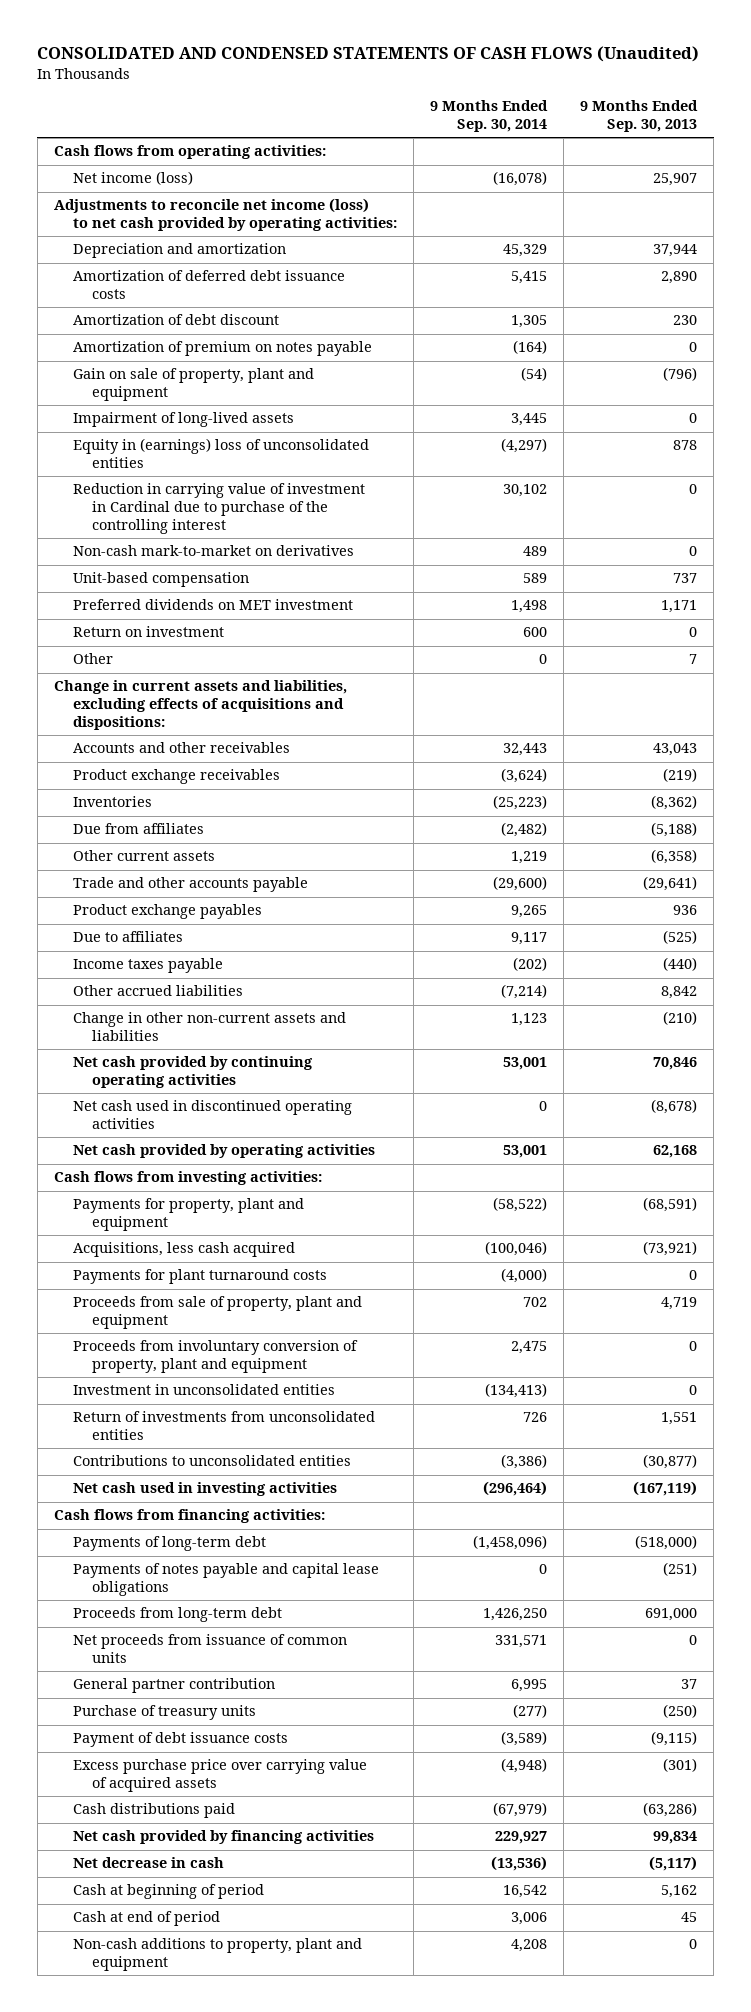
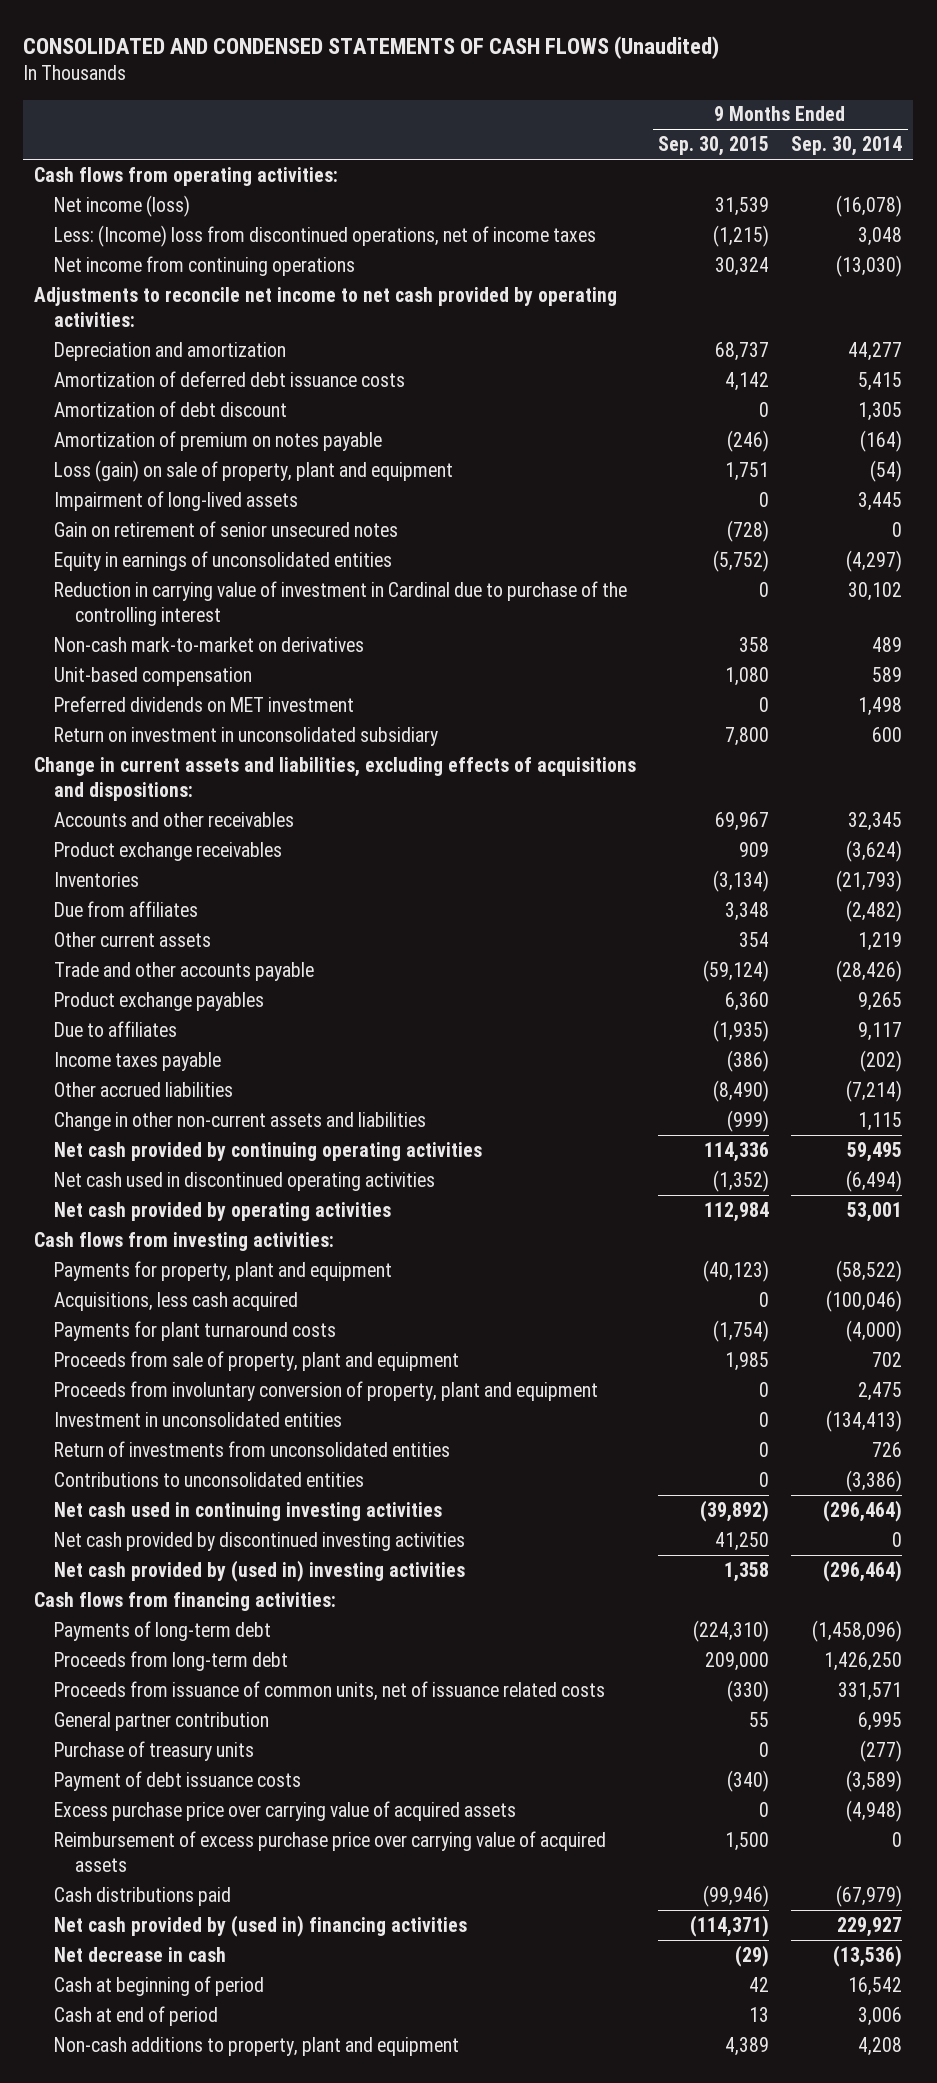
[579,100,698,133] 9 Months Ended Sep. 30, 2013 -> none
none -> [658,136,770,157] Sep. 30, 2015
none -> [54,224,597,247] Less: (Income) loss from discontinued operations, net of income taxes
none -> [54,255,356,276] Net income from continuing operations
[53,198,397,232] Adjustments to reconcile net income (loss) to net cash provided by operating activities: -> [34,286,618,327] Adjustments to reconcile net income to net cash provided by operating activities:
[502,244,547,258] 45,329 -> [848,341,903,361] 44,277
[72,368,314,402] Gain on sale of property, plant and equipment -> [54,459,454,482] Loss (gain) on sale of property, plant and equipment
none -> [54,520,399,537] Gain on retirement of senior unsecured notes
[72,438,369,469] Equity in (earnings) loss of unconsolidated entities -> [54,550,393,571] Equity in earnings of unconsolidated entities
[72,653,113,665] Other -> none
[72,626,224,638] Return on investment -> [54,726,439,746] Return on investment in unconsolidated subsidiary
[502,743,547,757] 32,443 -> [848,811,903,831] 32,345
[492,795,547,811] (25,223) -> [836,869,903,892] (21,793)
[492,876,547,892] (29,600) -> [836,959,903,982] (28,426)
[510,1013,547,1027] 1,123 -> [858,1111,903,1131] 1,115
[502,1057,547,1071] 53,001 -> [847,1141,903,1162] 59,495
[538,1101,547,1112] 0 -> [846,1169,903,1192] (6,494)
none -> [54,1501,443,1521] Net cash used in continuing investing activities
none -> [54,1531,466,1551] Net cash provided by discontinued investing activities
[72,1482,337,1497] Net cash used in investing activities -> [54,1559,466,1582] Net cash provided by (used in) investing activities
[72,1563,379,1597] Payments of notes payable and capital lease obligations -> none
[72,1634,347,1664] Net proceeds from issuance of common units -> [54,1680,606,1701] Proceeds from issuance of common units, net of issuance related costs
none -> [54,1830,607,1872] Reimbursement of excess purchase price over carrying value of acquired assets
[72,1830,374,1845] Net cash provided by financing activities -> [54,1914,468,1937] Net cash provided by (used in) financing activities

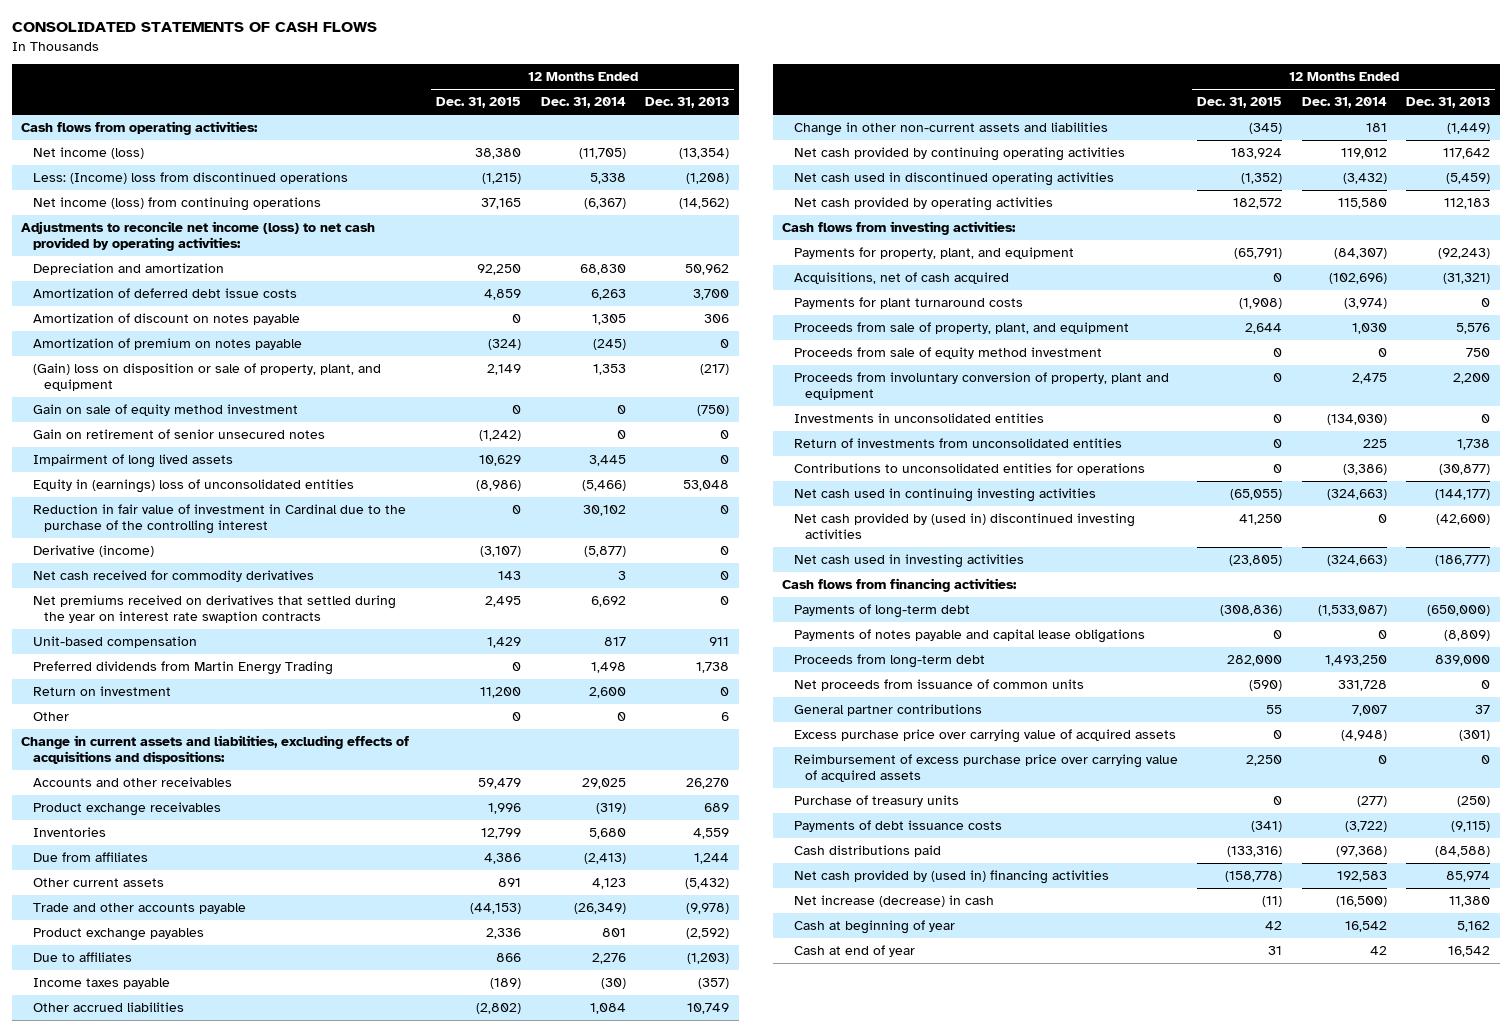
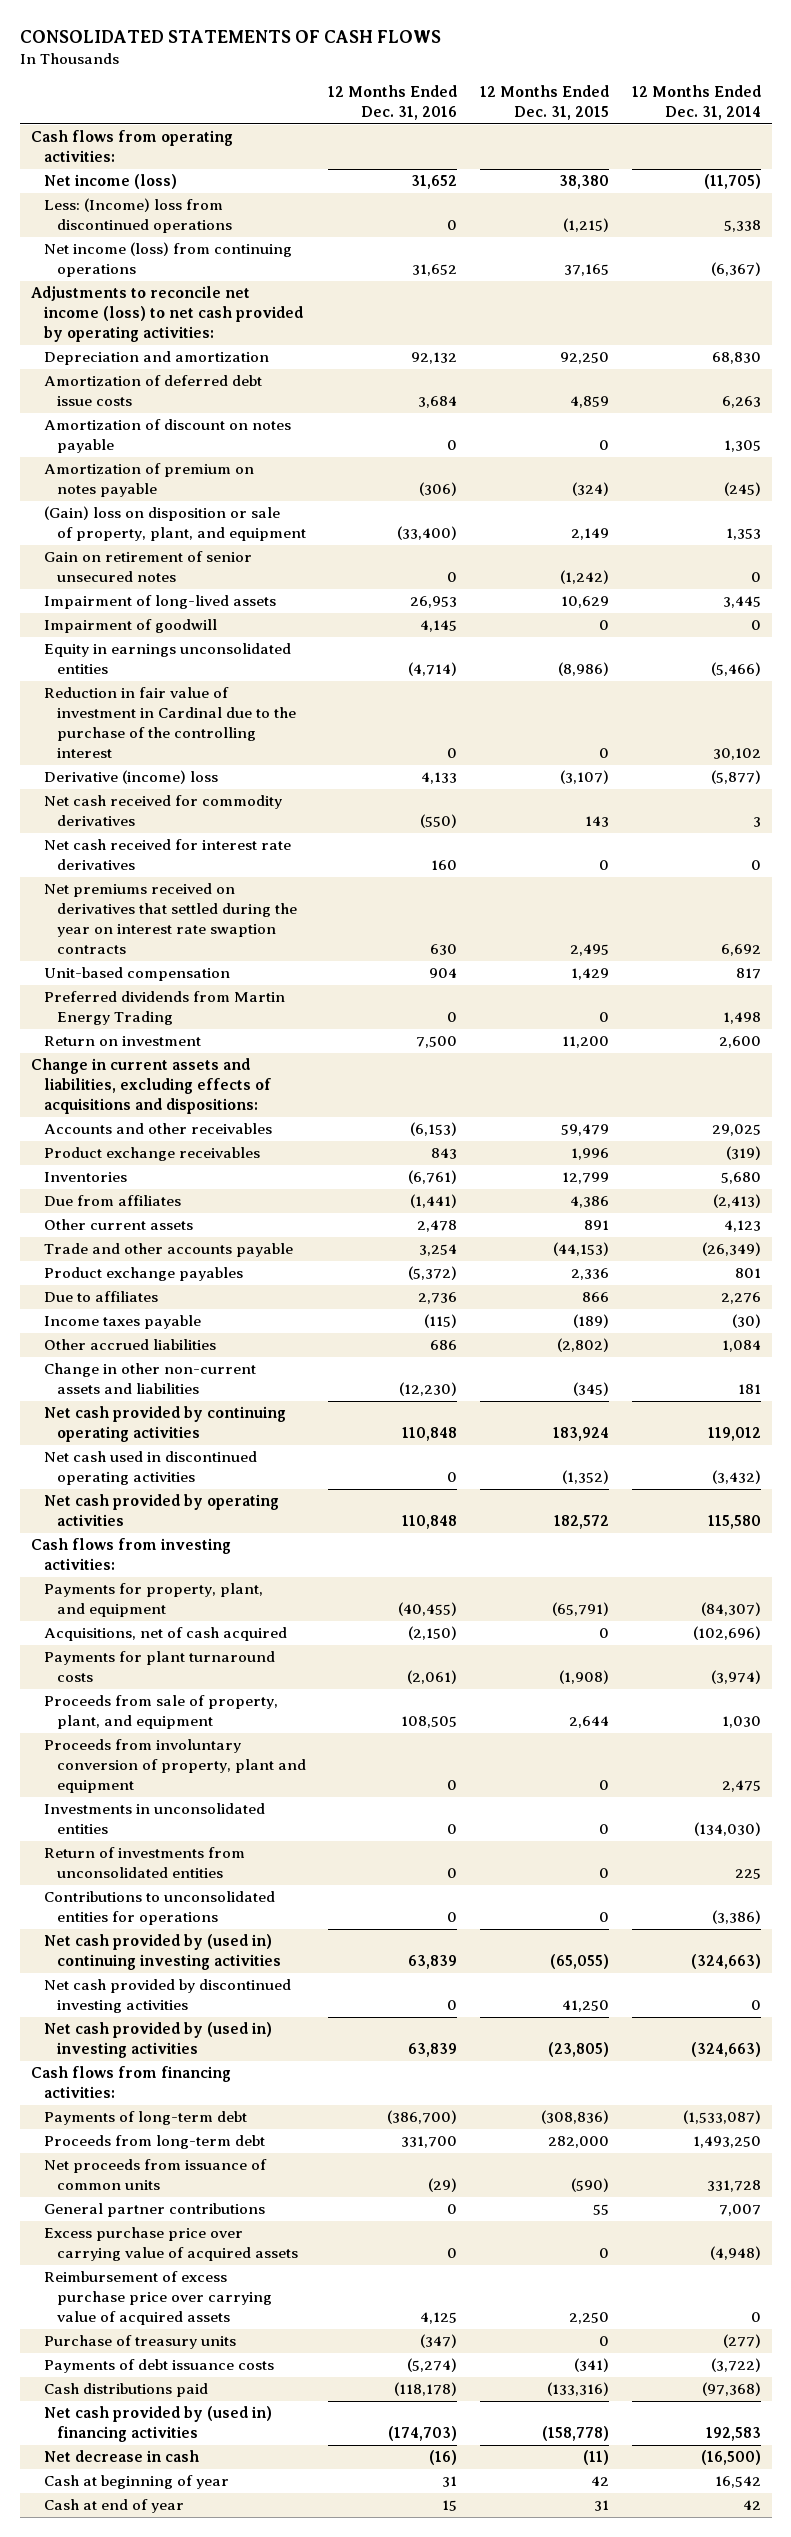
[645,97,730,109] Dec. 31, 2013 -> none
none -> [328,84,458,121] 12 Months Ended Dec. 31, 2016
[32,404,298,417] Gain on sale of equity method investment -> none
[32,454,233,469] Impairment of long lived assets -> [43,595,276,610] Impairment of long-lived assets
none -> [43,619,217,634] Impairment of goodwill
[32,479,354,494] Equity in (earnings) loss of unconsolidated entities -> [43,643,291,675] Equity in earnings unconsolidated entities
[32,545,154,558] Derivative (income) -> [43,770,218,785] Derivative (income) loss
none -> [43,839,291,871] Net cash received for interest rate derivatives
[32,712,69,722] Other -> none
[793,347,1102,360] Proceeds from sale of equity method investment -> none
[793,488,1096,503] Net cash used in continuing investing activities -> [43,1934,281,1971] Net cash provided by (used in) continuing investing activities
[793,513,1135,540] Net cash provided by (used in) discontinued investing activities -> [43,1979,291,2014] Net cash provided by discontinued investing activities
[793,554,1024,569] Net cash used in investing activities -> [43,2022,272,2059] Net cash provided by (used in) investing activities
[793,629,1145,644] Payments of notes payable and capital lease obligations -> none
[793,895,994,908] Net increase (decrease) in cash -> [43,2450,199,2463] Net decrease in cash

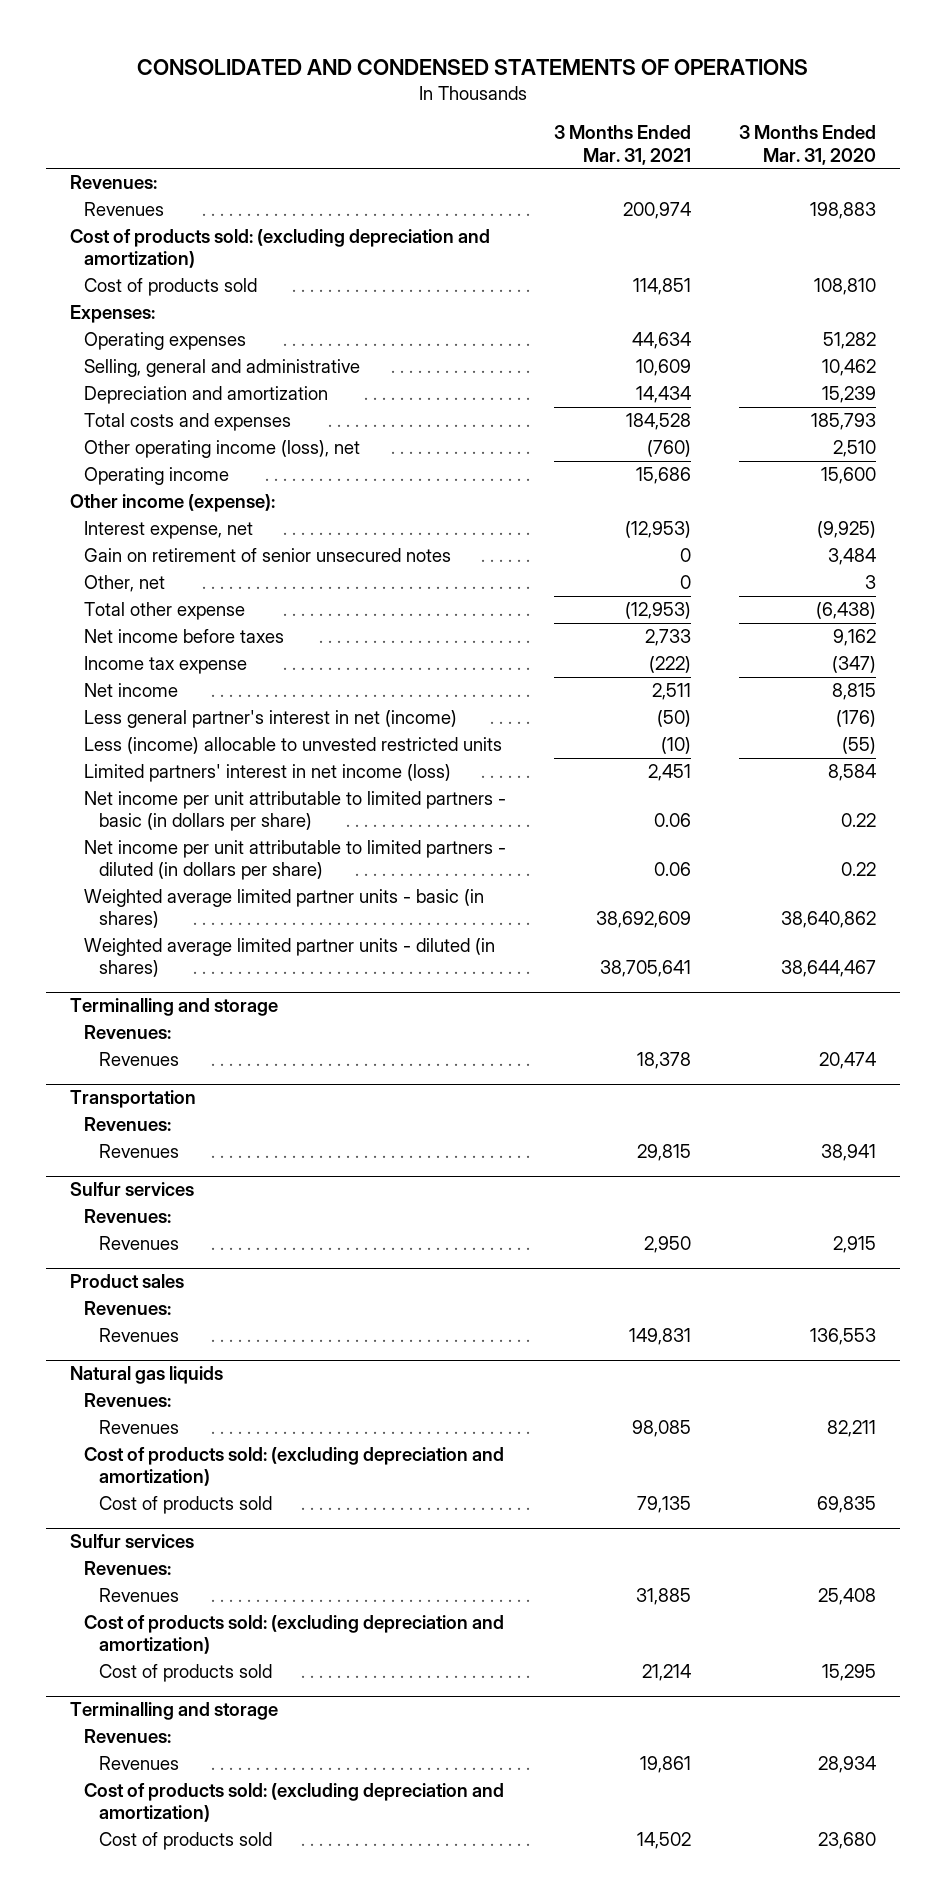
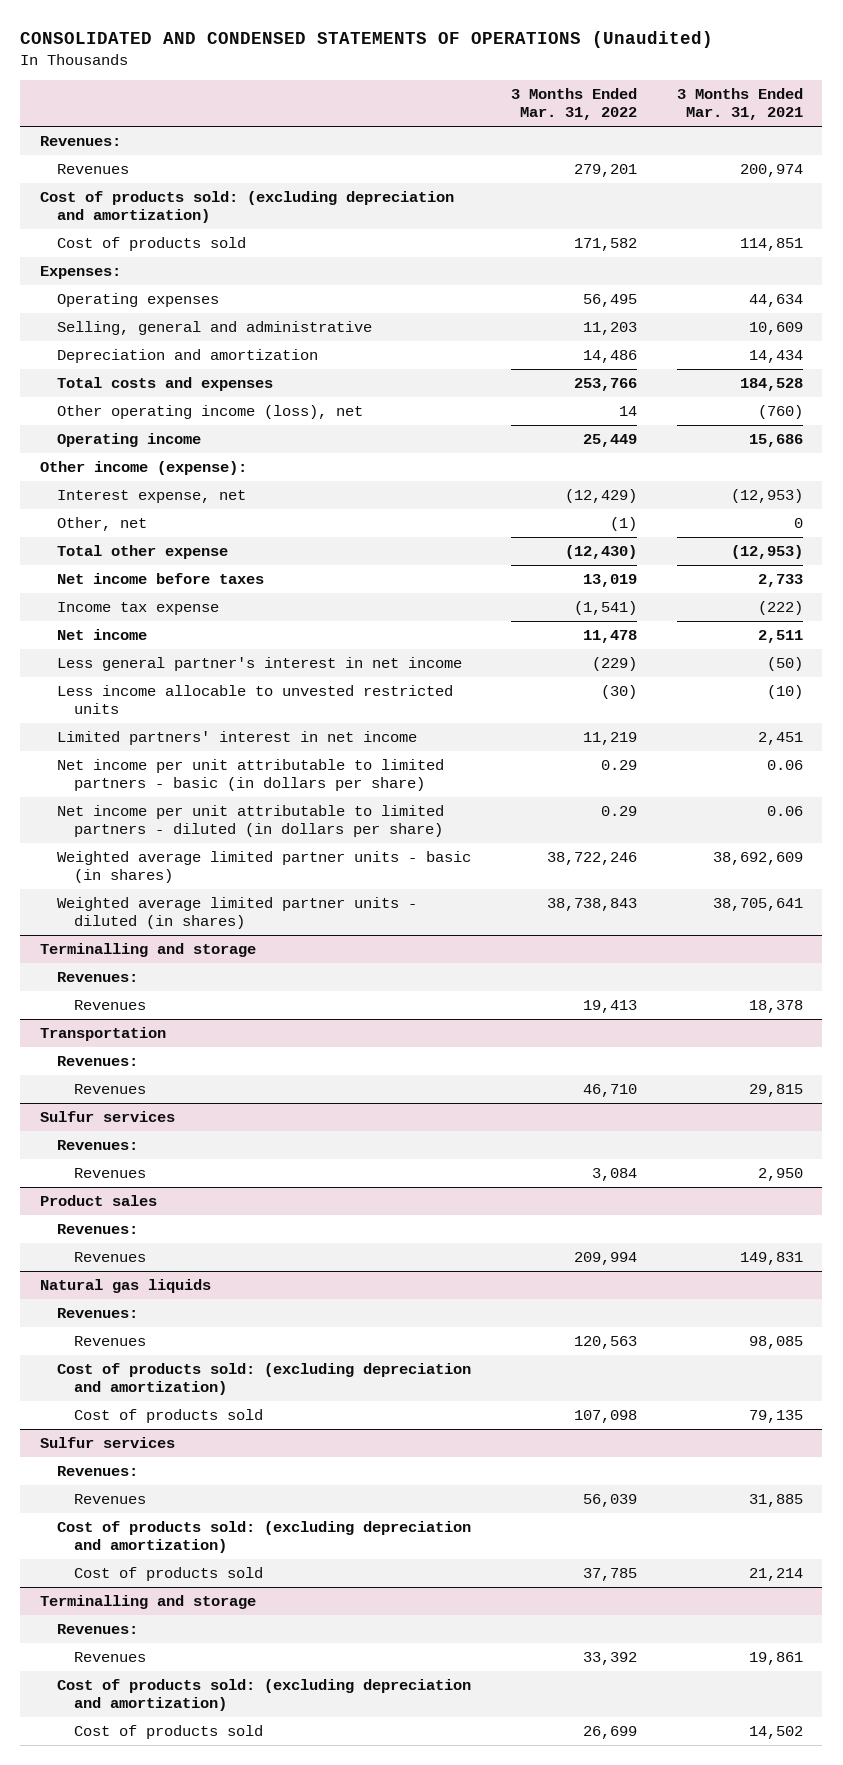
[136,59,808,76] CONSOLIDATED AND CONDENSED STATEMENTS OF OPERATIONS -> [20,31,714,49] CONSOLIDATED AND CONDENSED STATEMENTS OF OPERATIONS (Unaudited)
[739,125,877,165] 3 Months Ended Mar. 31, 2020 -> none
none -> [510,88,637,121] 3 Months Ended Mar. 31, 2022
[84,548,452,563] Gain on retirement of senior unsecured notes -> none
[84,710,458,729] Less general partner's interest in net (income) -> [57,657,463,672] Less general partner's interest in net income
[84,737,503,755] Less (income) allocable to unvested restricted units -> [57,685,454,715] Less income allocable to unvested restricted units
[84,764,452,783] Limited partners' interest in net income (loss) -> [57,731,418,746] Limited partners' interest in net income

